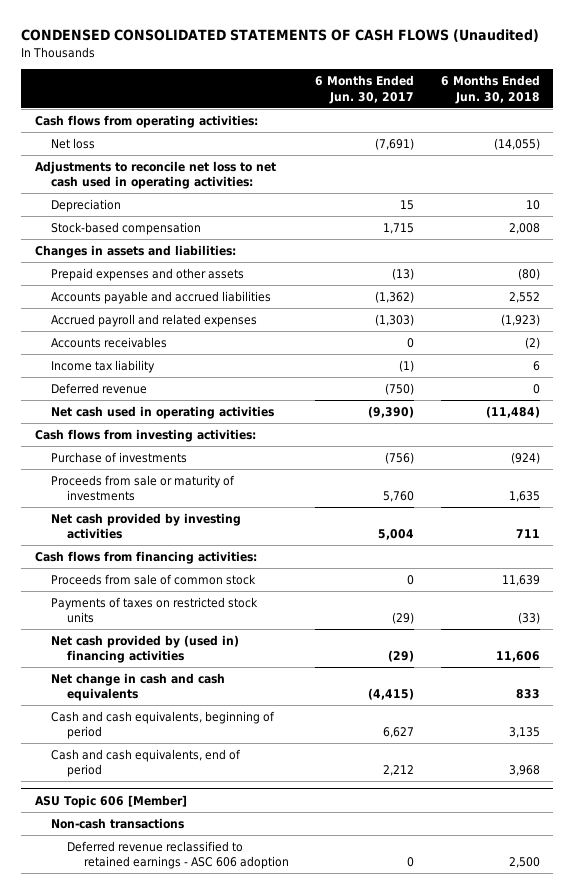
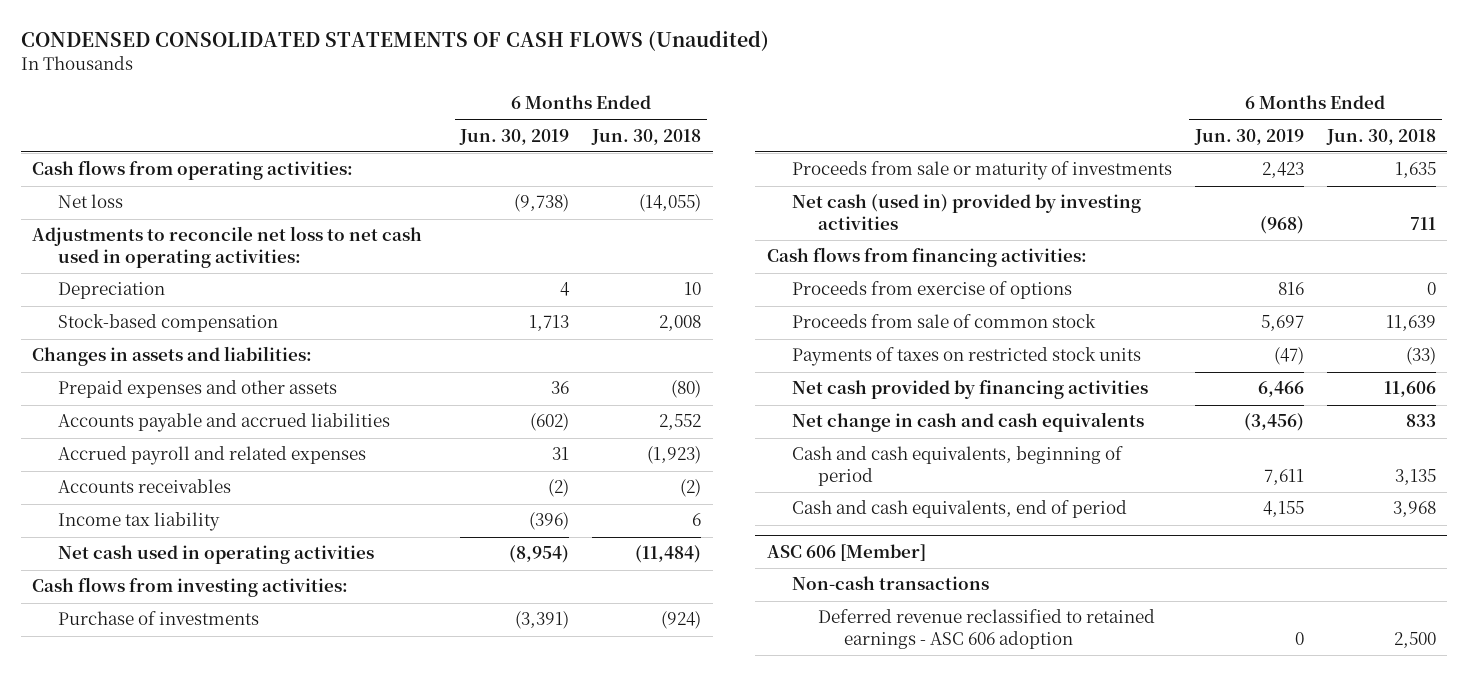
[315,75,415,104] 6 Months Ended Jun. 30, 2017 -> none
none -> [459,128,570,145] Jun. 30, 2019
[51,382,148,394] Deferred revenue -> none
[51,512,242,540] Net cash provided by investing activities -> [792,194,1142,230] Net cash (used in) provided by investing activities
none -> [792,281,1073,300] Proceeds from exercise of options
[51,634,240,664] Net cash provided by (used in) financing activities -> [792,380,1149,400] Net cash provided by financing activities
[34,794,187,808] ASU Topic 606 [Member] -> [766,544,926,562] ASC 606 [Member]

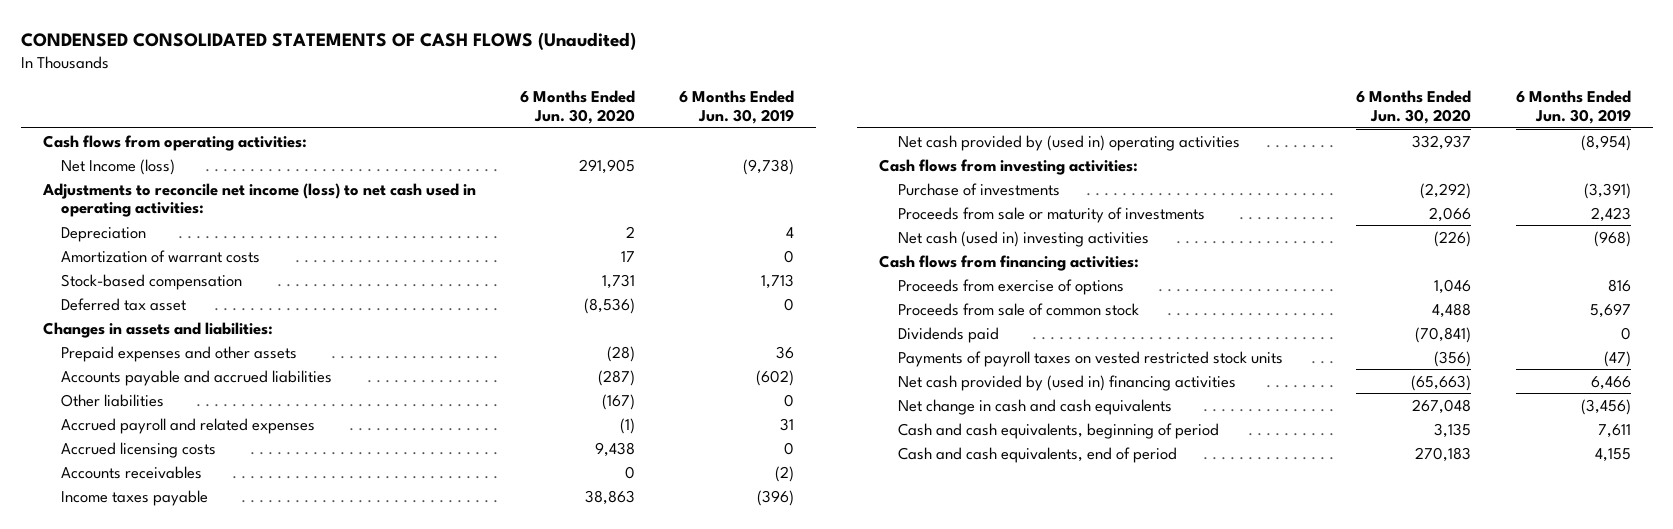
[591,128,702,145] Jun. 30, 2018 -> none
none -> [519,90,635,124] 6 Months Ended Jun. 30, 2020
[57,194,123,209] Net loss -> [61,158,176,175] Net Income (loss)
[31,226,422,268] Adjustments to reconcile net loss to net cash used in operating activities: -> [41,182,476,218] Adjustments to reconcile net income (loss) to net cash used in operating activities:
none -> [61,249,261,263] Amortization of warrant costs
none -> [61,297,187,311] Deferred tax asset
none -> [61,393,165,407] Other liabilities
none -> [61,441,217,458] Accrued licensing costs
[57,512,220,532] Income tax liability -> [61,489,209,506] Income taxes payable
[57,545,374,565] Net cash used in operating activities -> [897,134,1240,151] Net cash provided by (used in) operating activities
[792,194,1142,230] Net cash (used in) provided by investing activities -> [897,230,1149,247] Net cash (used in) investing activities
none -> [897,326,999,343] Dividends paid
[792,347,1142,367] Payments of taxes on restricted stock units -> [897,350,1283,367] Payments of payroll taxes on vested restricted stock units
[792,380,1149,400] Net cash provided by financing activities -> [897,374,1236,391] Net cash provided by (used in) financing activities
[766,544,926,562] ASC 606 [Member] -> none
[792,576,990,591] Non-cash transactions -> none
[817,609,1155,649] Deferred revenue reclassified to retained earnings - ASC 606 adoption -> none

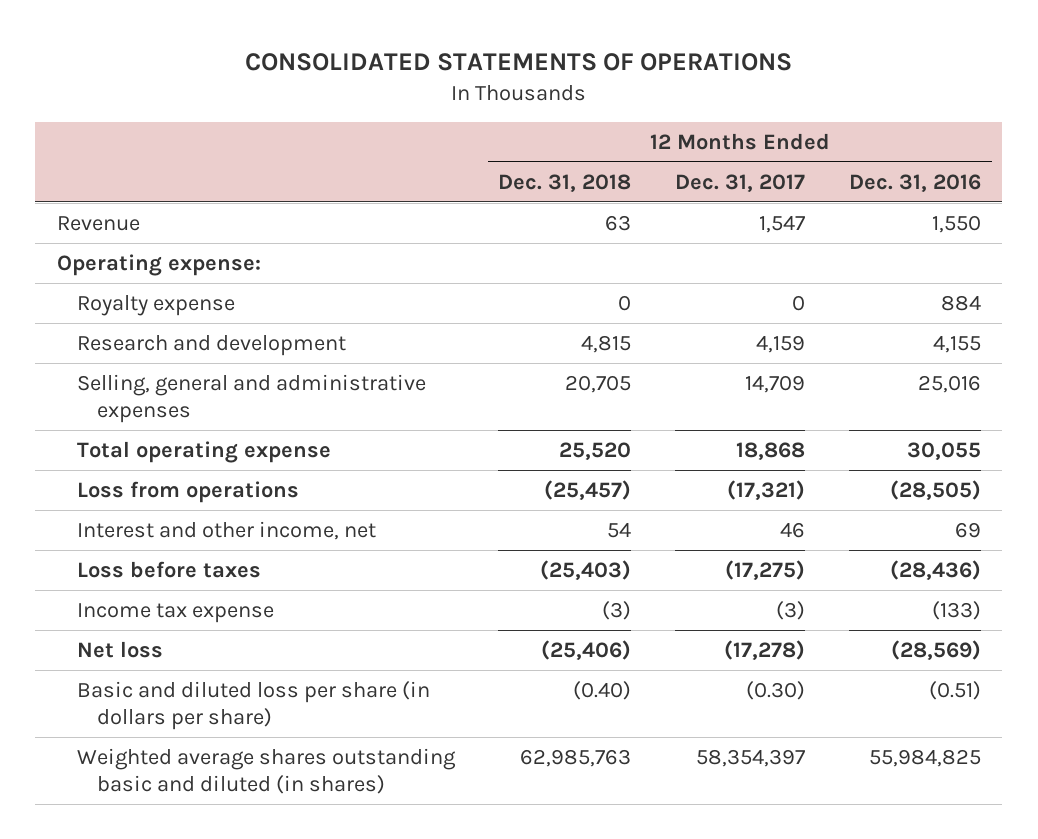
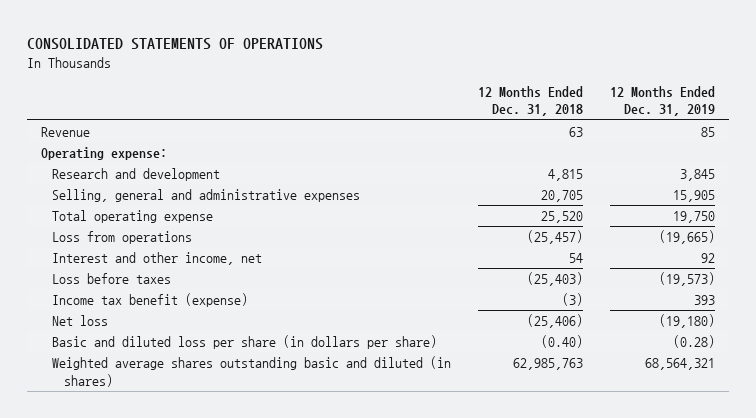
[675,173,806,192] Dec. 31, 2017 -> none
[848,173,981,192] Dec. 31, 2016 -> none
none -> [610,85,716,117] 12 Months Ended Dec. 31, 2019
[76,294,235,316] Royalty expense -> none
[76,602,274,623] Income tax expense -> [52,293,249,308] Income tax benefit (expense)

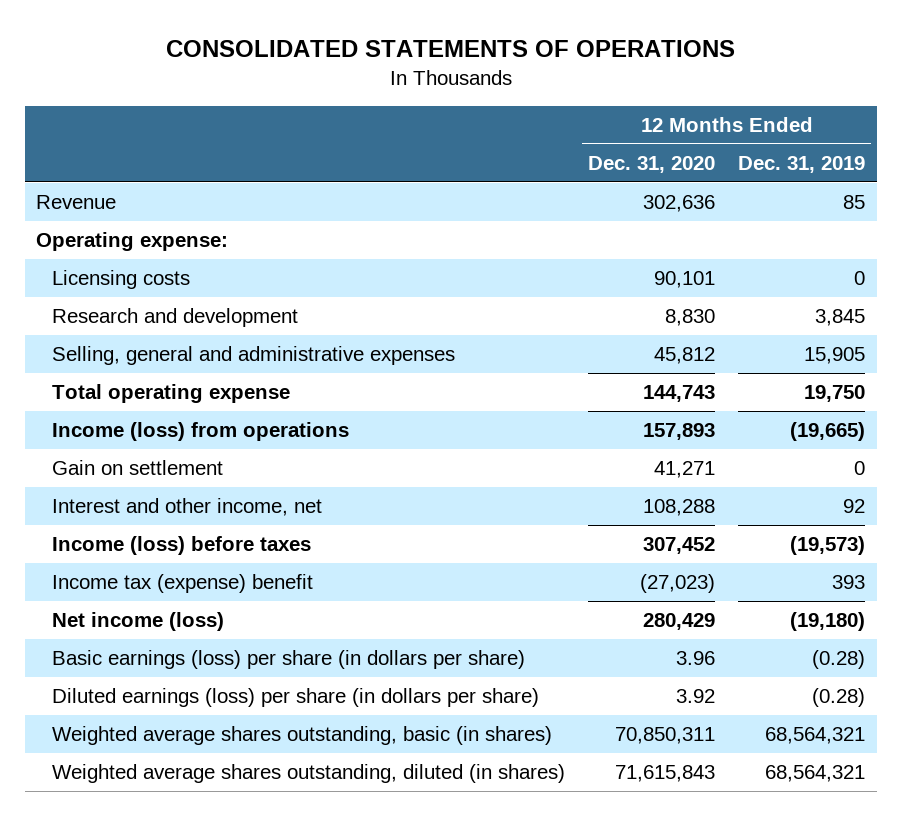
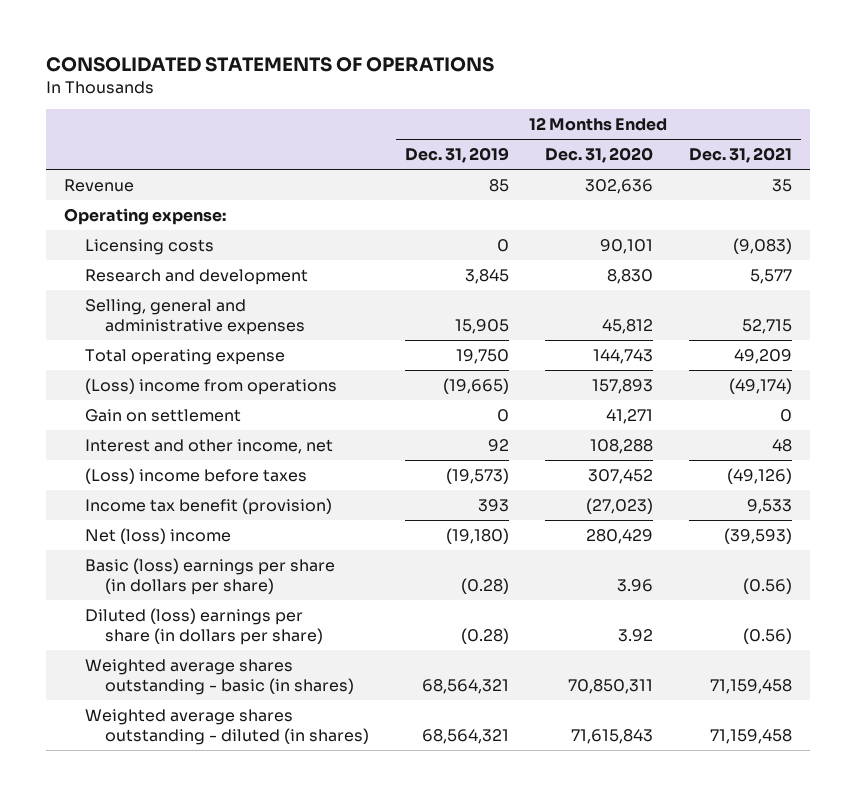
none -> [688,147,792,164] Dec. 31, 2021
[52,422,350,442] Income (loss) from operations -> [84,377,337,395] (Loss) income from operations
[52,536,312,556] Income (loss) before taxes -> [84,467,307,484] (Loss) income before taxes
[52,574,314,594] Income tax (expense) benefit -> [84,497,332,515] Income tax benefit (provision)
[52,612,225,632] Net income (loss) -> [84,527,231,544] Net (loss) income
[52,650,526,670] Basic earnings (loss) per share (in dollars per share) -> [84,557,335,596] Basic (loss) earnings per share (in dollars per share)
[52,688,540,708] Diluted earnings (loss) per share (in dollars per share) -> [84,607,323,646] Diluted (loss) earnings per share (in dollars per share)
[52,726,553,746] Weighted average shares outstanding, basic (in shares) -> [84,658,354,696] Weighted average shares outstanding - basic (in shares)
[52,764,566,784] Weighted average shares outstanding, diluted (in shares) -> [84,708,369,746] Weighted average shares outstanding - diluted (in shares)

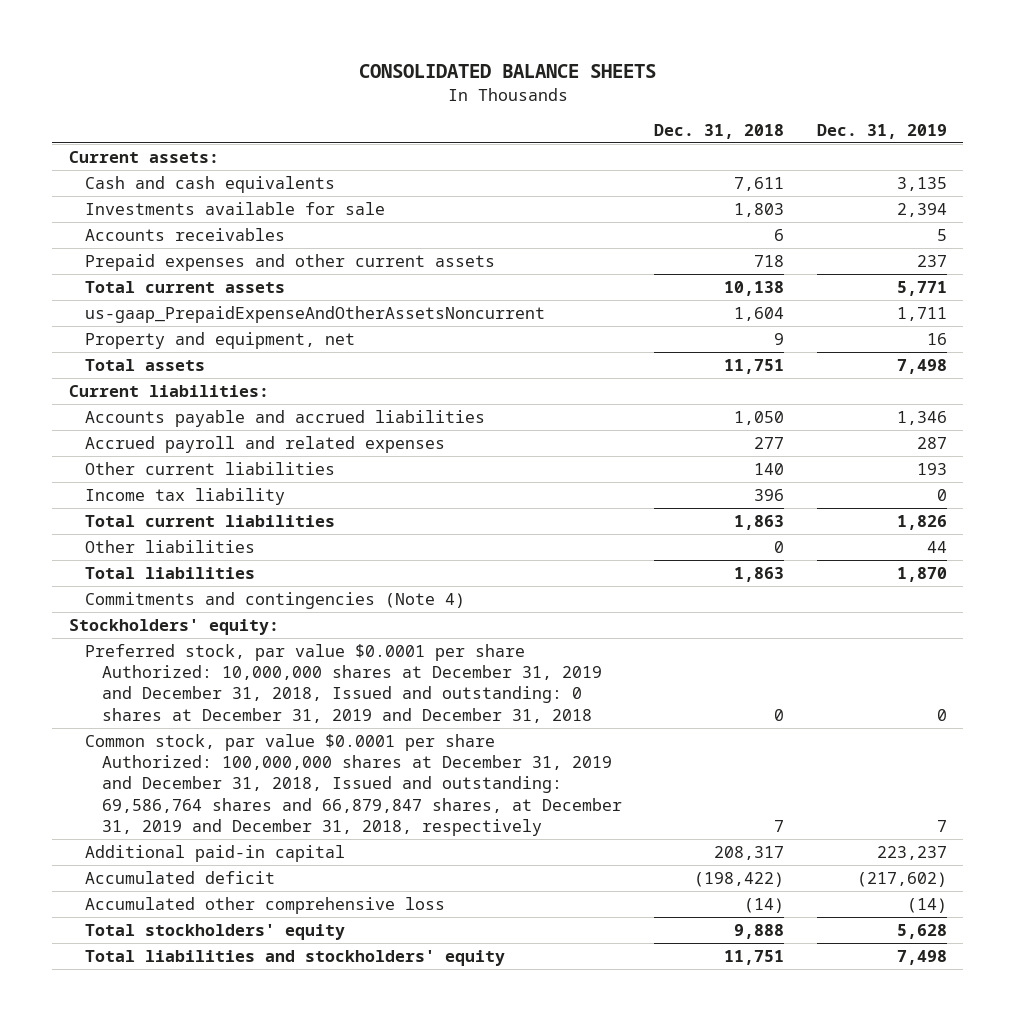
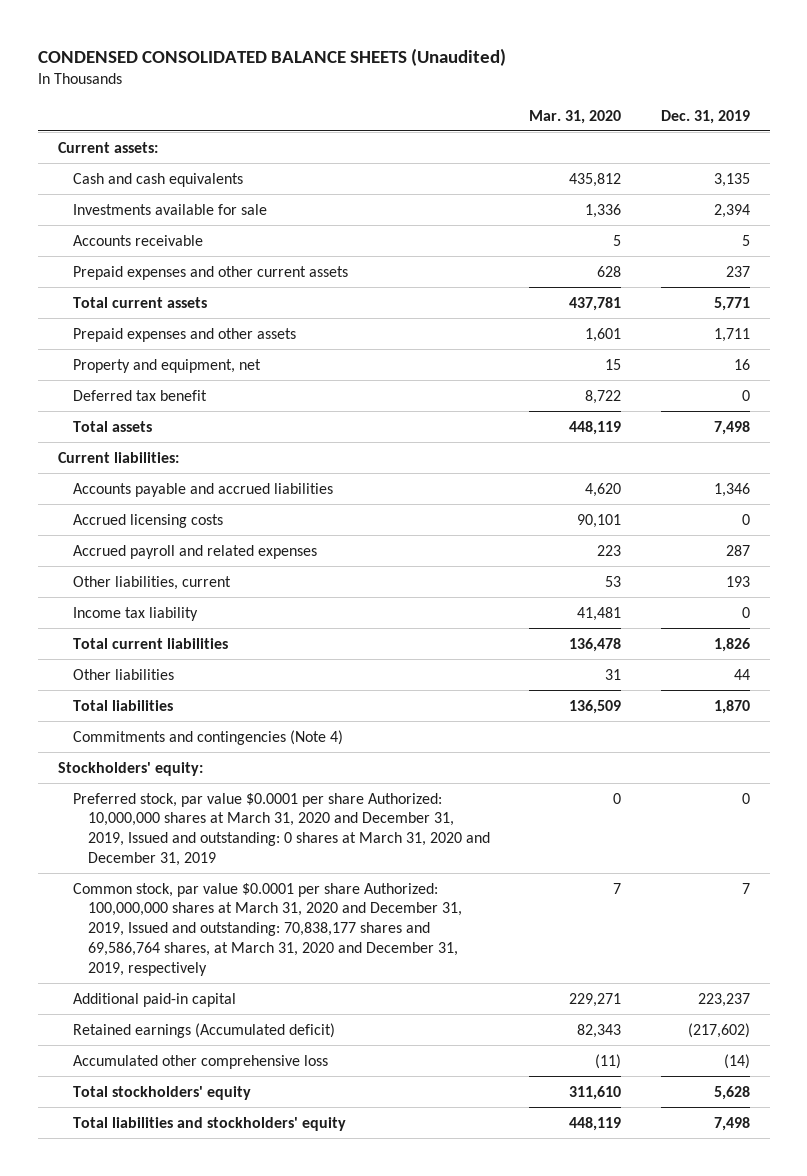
[358,64,656,79] CONSOLIDATED BALANCE SHEETS -> [37,47,506,66] CONDENSED CONSOLIDATED BALANCE SHEETS (Unaudited)
[654,123,785,139] Dec. 31, 2018 -> none
none -> [529,109,622,124] Mar. 31, 2020
[85,227,286,241] Accounts receivables -> [72,234,203,246] Accounts receivable
[85,305,546,323] us-gaap_PrepaidExpenseAndOtherAssetsNoncurrent -> [72,327,296,342] Prepaid expenses and other assets
none -> [72,389,207,401] Deferred tax benefit
none -> [72,513,223,528] Accrued licensing costs
[85,461,336,475] Other current liabilities -> [72,575,231,590] Other liabilities, current
[85,643,602,723] Preferred stock, par value $0.0001 per share Authorized: 10,000,000 shares at December 31, 2019 and December 31, 2018, Issued and outstanding: 0 shares at December 31, 2019 and December 31, 2018 -> [72,792,490,867] Preferred stock, par value $0.0001 per share Authorized: 10,000,000 shares at March 31, 2020 and December 31, 2019, Issued and outstanding: 0 shares at March 31, 2020 and December 31, 2019
[85,733,622,837] Common stock, par value $0.0001 per share Authorized: 100,000,000 shares at December 31, 2019 and December 31, 2018, Issued and outstanding: 69,586,764 shares and 66,879,847 shares, at December 31, 2019 and December 31, 2018, respectively -> [72,882,462,976] Common stock, par value $0.0001 per share Authorized: 100,000,000 shares at March 31, 2020 and December 31, 2019, Issued and outstanding: 70,838,177 shares and 69,586,764 shares, at March 31, 2020 and December 31, 2019, respectively
[85,870,276,884] Accumulated deficit -> [72,1022,335,1038] Retained earnings (Accumulated deficit)

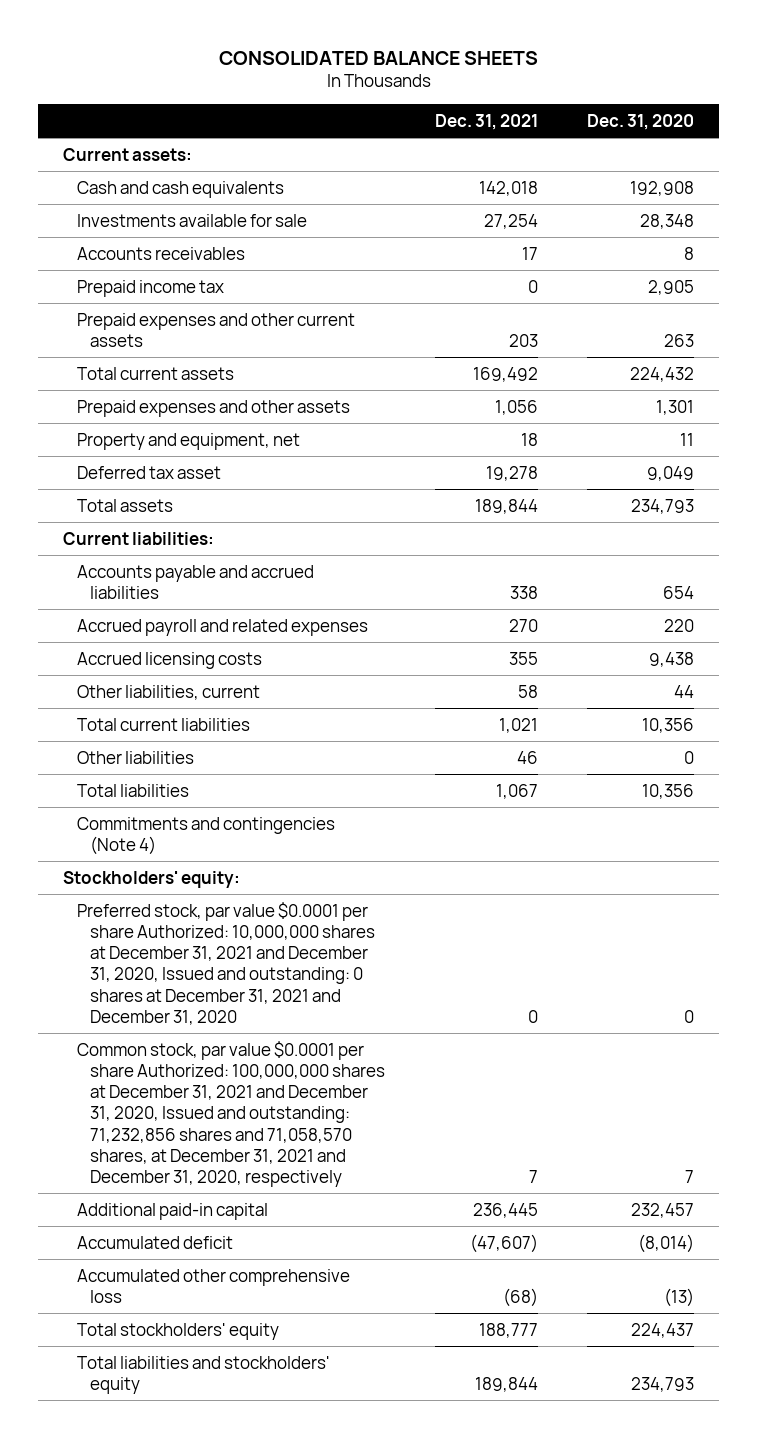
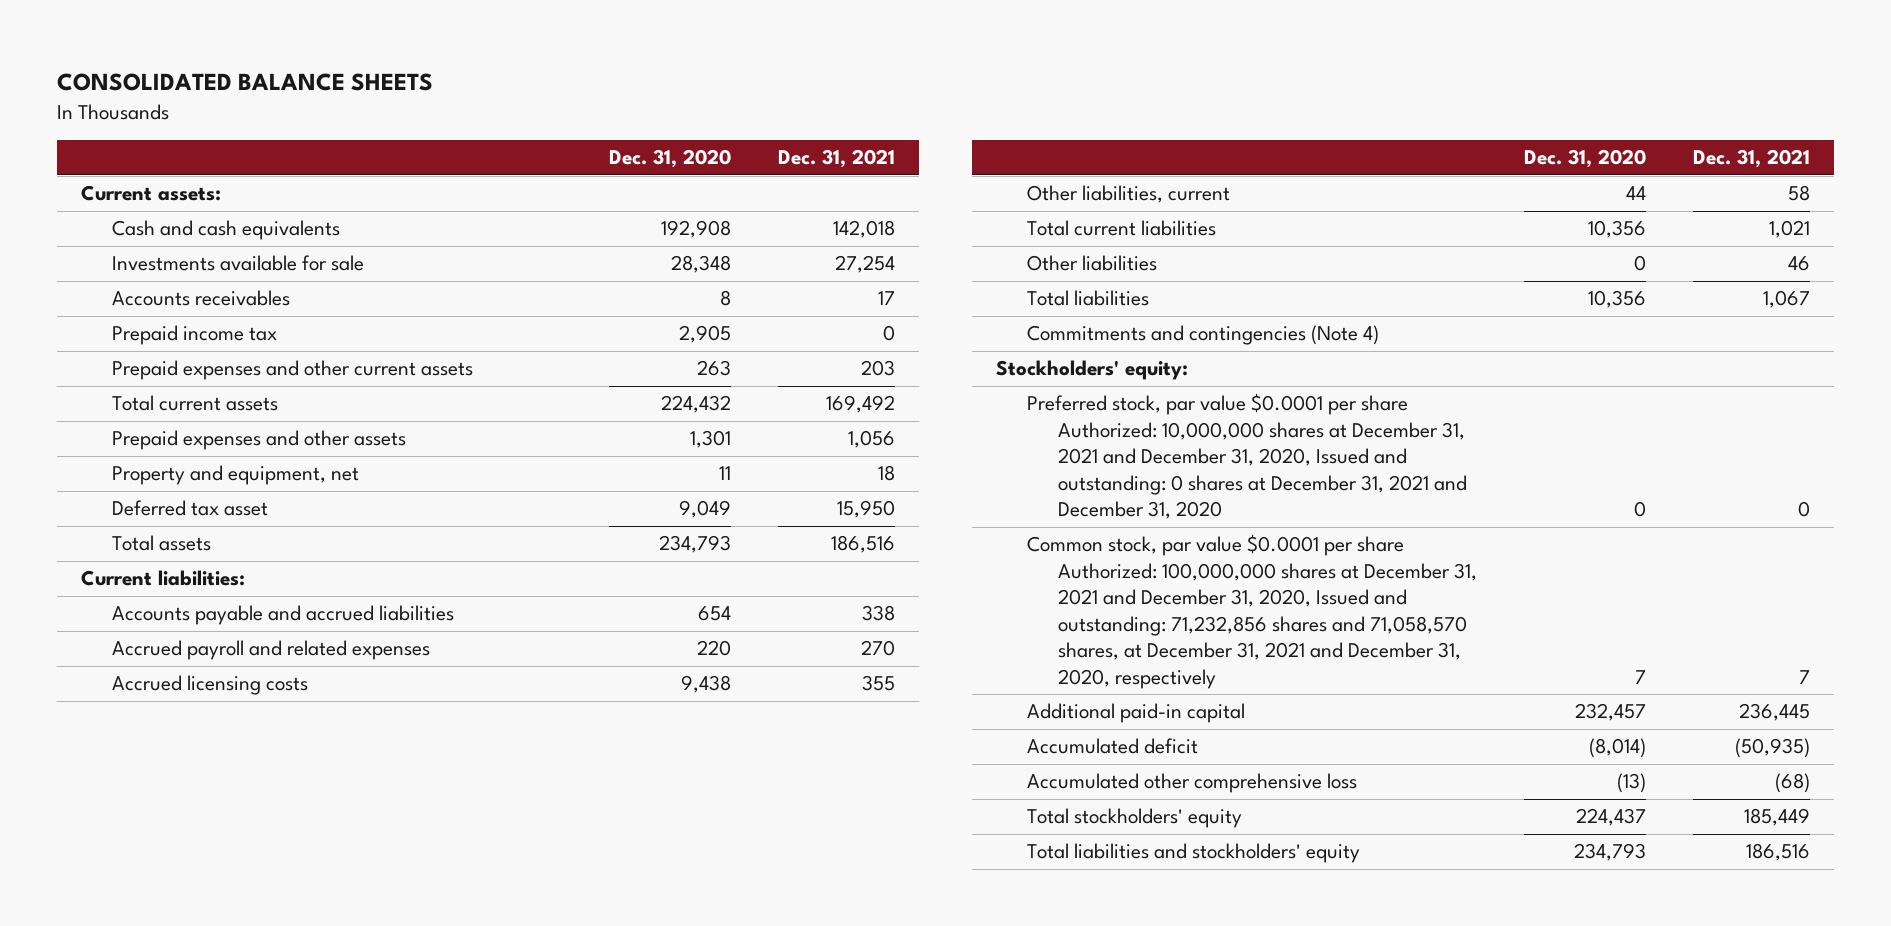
[485,465,538,481] 19,278 -> [837,500,896,519] 15,950
[474,498,538,514] 189,844 -> [831,535,896,554] 186,516
[469,1233,538,1253] (47,607) -> [1735,738,1811,759] (50,935)
[478,1322,538,1338] 188,777 -> [1744,808,1811,827] 185,449
[474,1376,538,1392] 189,844 -> [1746,843,1811,862] 186,516

